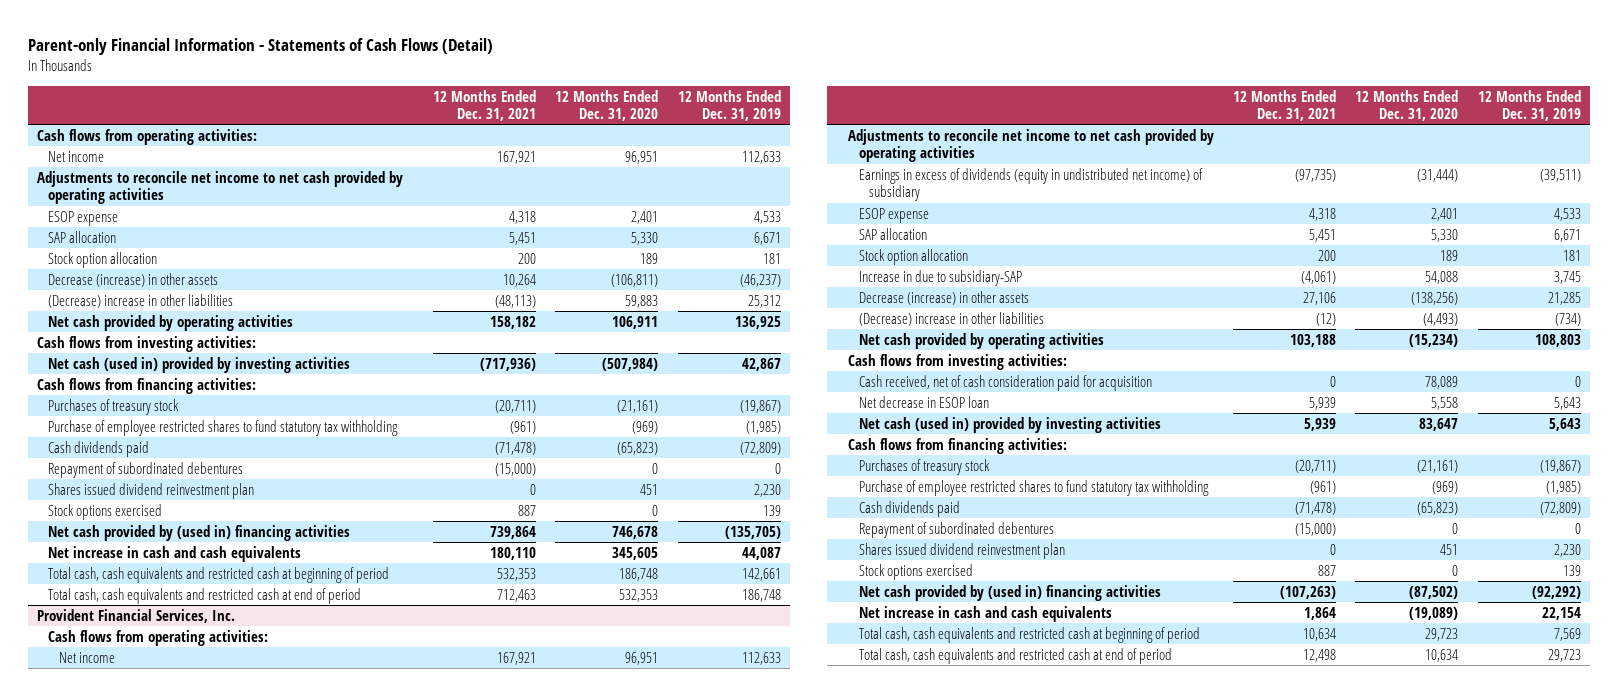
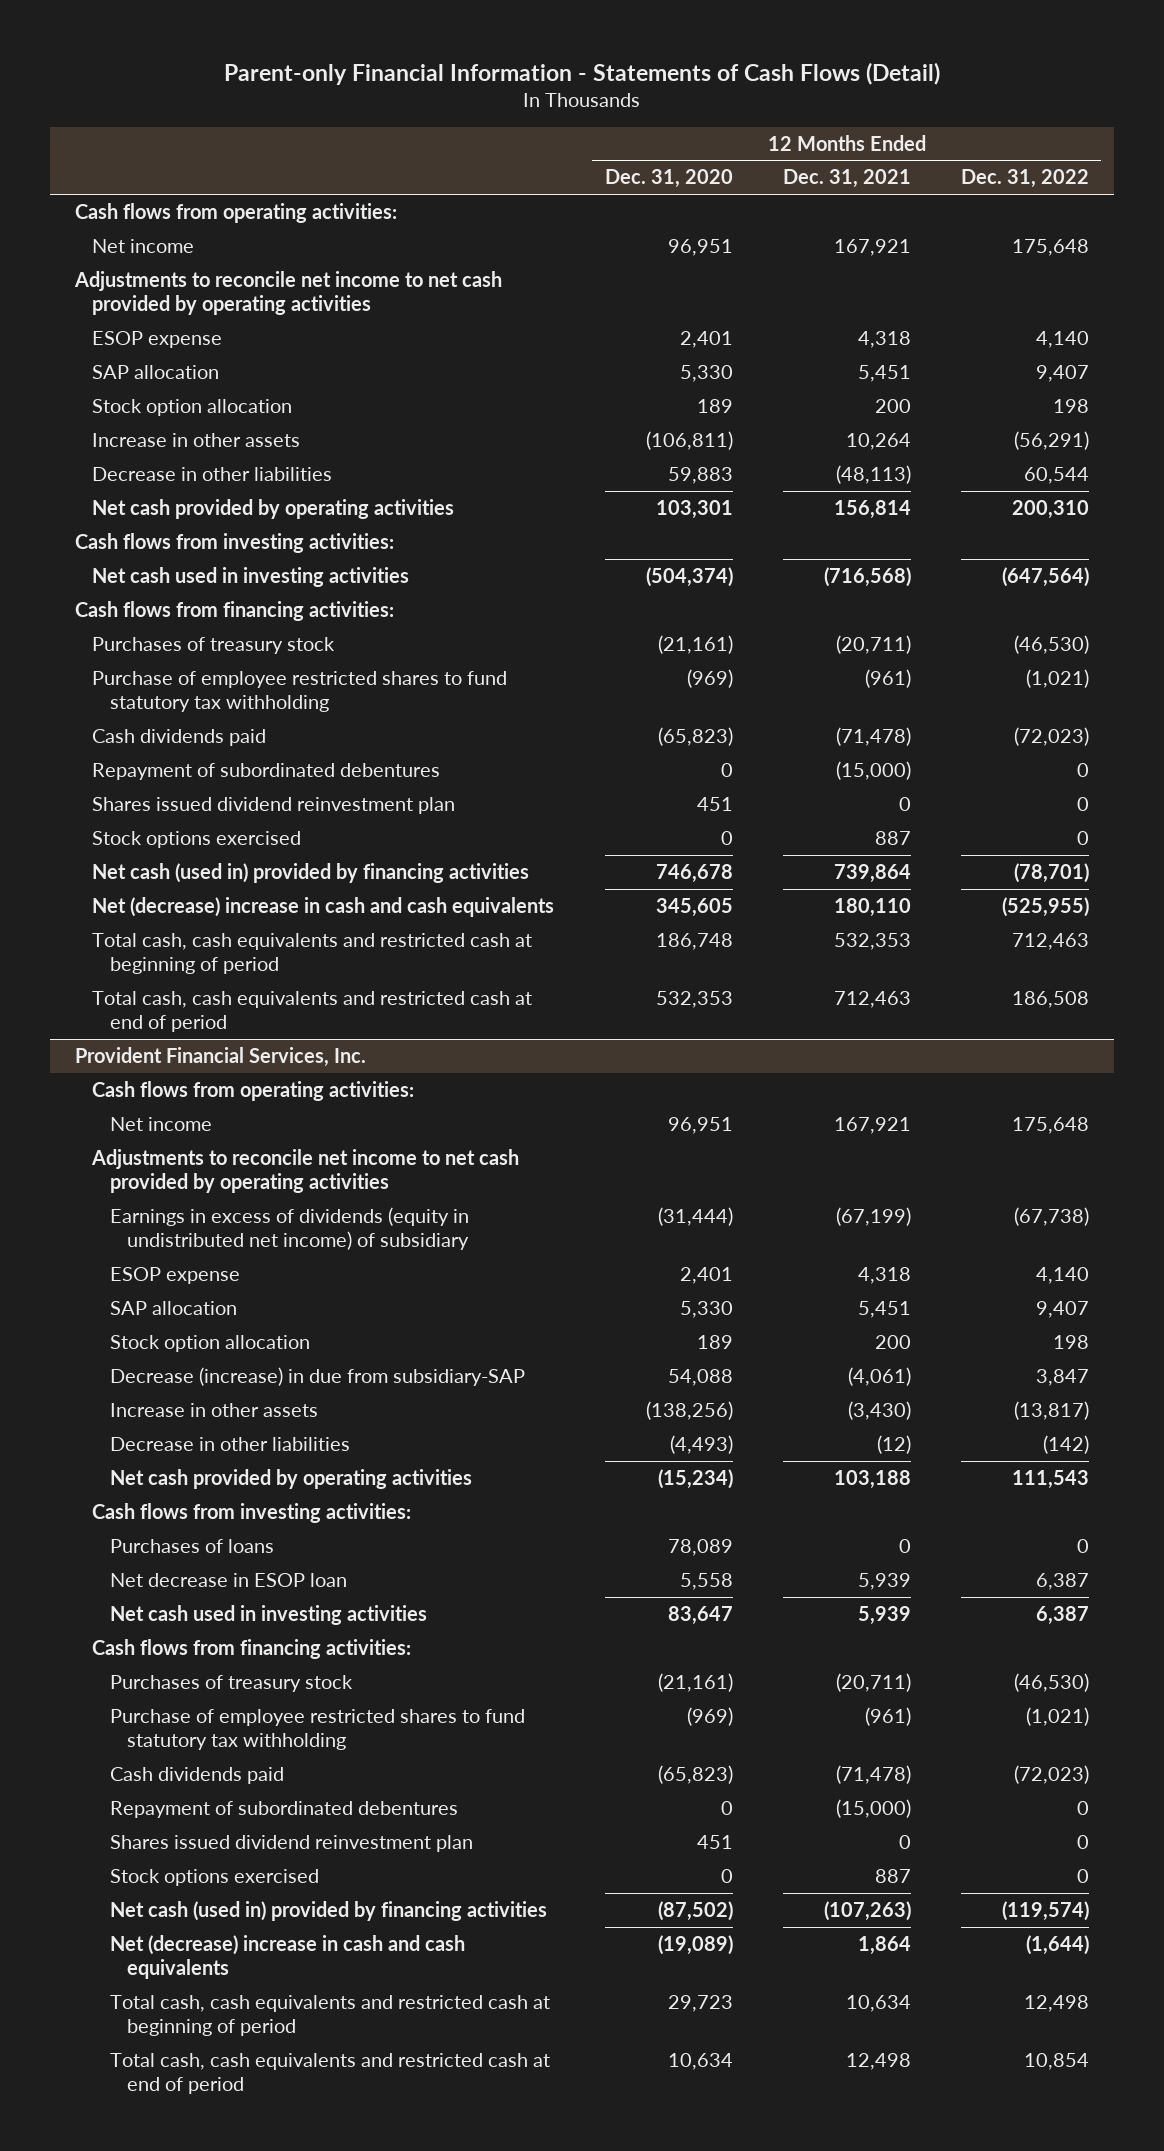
[677,89,781,121] 12 Months Ended Dec. 31, 2019 -> none
none -> [960,169,1089,189] Dec. 31, 2022
[47,272,218,287] Decrease (increase) in other assets -> [92,432,301,447] Increase in other assets
[47,293,233,308] (Decrease) increase in other liabilities -> [92,466,333,481] Decrease in other liabilities
[490,315,537,329] 158,182 -> [833,499,911,519] 156,814
[612,315,659,329] 106,911 -> [655,499,733,519] 103,301
[47,356,350,373] Net cash (used in) provided by investing activities -> [92,566,410,587] Net cash used in investing activities
[480,357,537,371] (717,936) -> [823,566,911,587] (716,568)
[602,357,659,371] (507,984) -> [645,566,733,587] (504,374)
[47,524,350,541] Net cash provided by (used in) financing activities -> [92,862,530,883] Net cash (used in) provided by financing activities
[47,545,301,562] Net increase in cash and cash equivalents -> [92,896,555,917] Net (decrease) increase in cash and cash equivalents
[1295,168,1337,182] (97,735) -> [835,1206,911,1226] (67,199)
[858,269,1022,286] Increase in due to subsidiary-SAP -> [109,1366,525,1386] Decrease (increase) in due from subsidiary-SAP
[858,290,1029,305] Decrease (increase) in other assets -> [109,1402,318,1417] Increase in other assets
[1303,291,1337,305] 27,106 -> [847,1400,911,1420] (3,430)
[858,311,1044,326] (Decrease) increase in other liabilities -> [109,1436,350,1451] Decrease in other liabilities
[858,374,1152,391] Cash received, net of cash consideration paid for acquisition -> [109,1538,274,1553] Purchases of loans
[858,416,1161,433] Net cash (used in) provided by investing activities -> [109,1604,427,1625] Net cash used in investing activities
[858,584,1161,601] Net cash provided by (used in) financing activities -> [109,1900,547,1921] Net cash (used in) provided by financing activities
[858,605,1112,622] Net increase in cash and cash equivalents -> [109,1934,465,1980] Net (decrease) increase in cash and cash equivalents

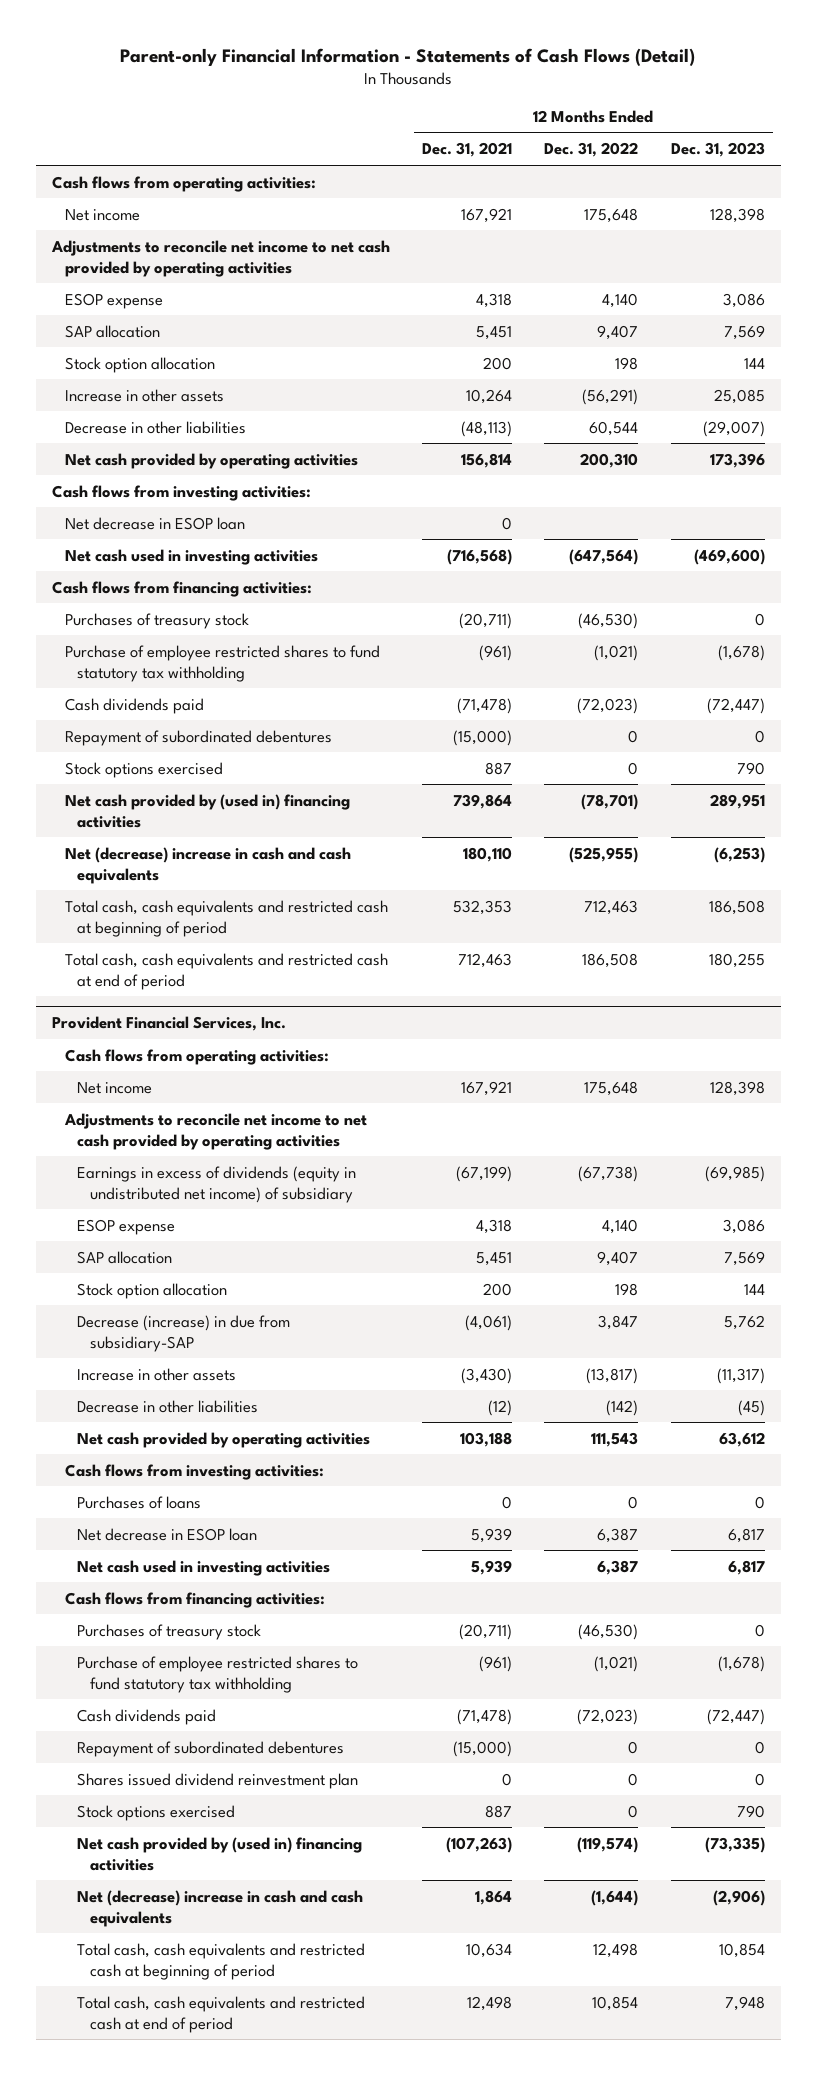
[604,169,733,189] Dec. 31, 2020 -> none
none -> [670,142,765,158] Dec. 31, 2023
none -> [64,516,245,530] Net decrease in ESOP loan
[92,796,456,814] Shares issued dividend reinvestment plan -> none
[92,862,530,883] Net cash (used in) provided by financing activities -> [64,793,350,828] Net cash provided by (used in) financing activities
[109,1900,547,1921] Net cash (used in) provided by financing activities -> [77,1836,363,1871] Net cash provided by (used in) financing activities

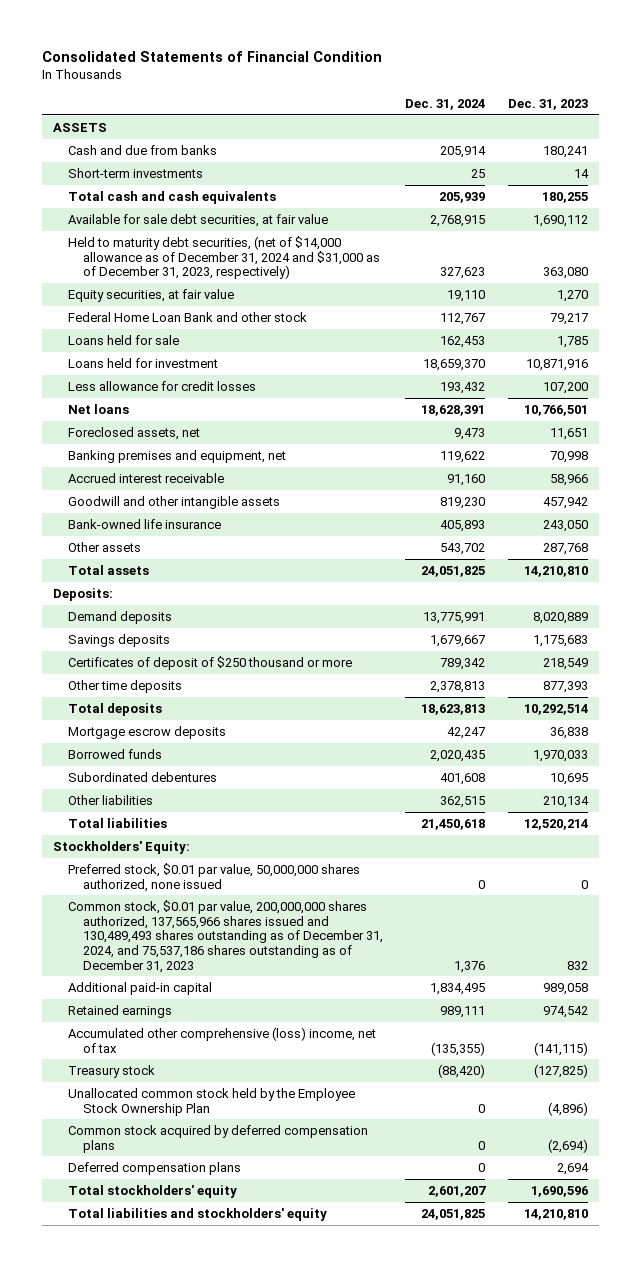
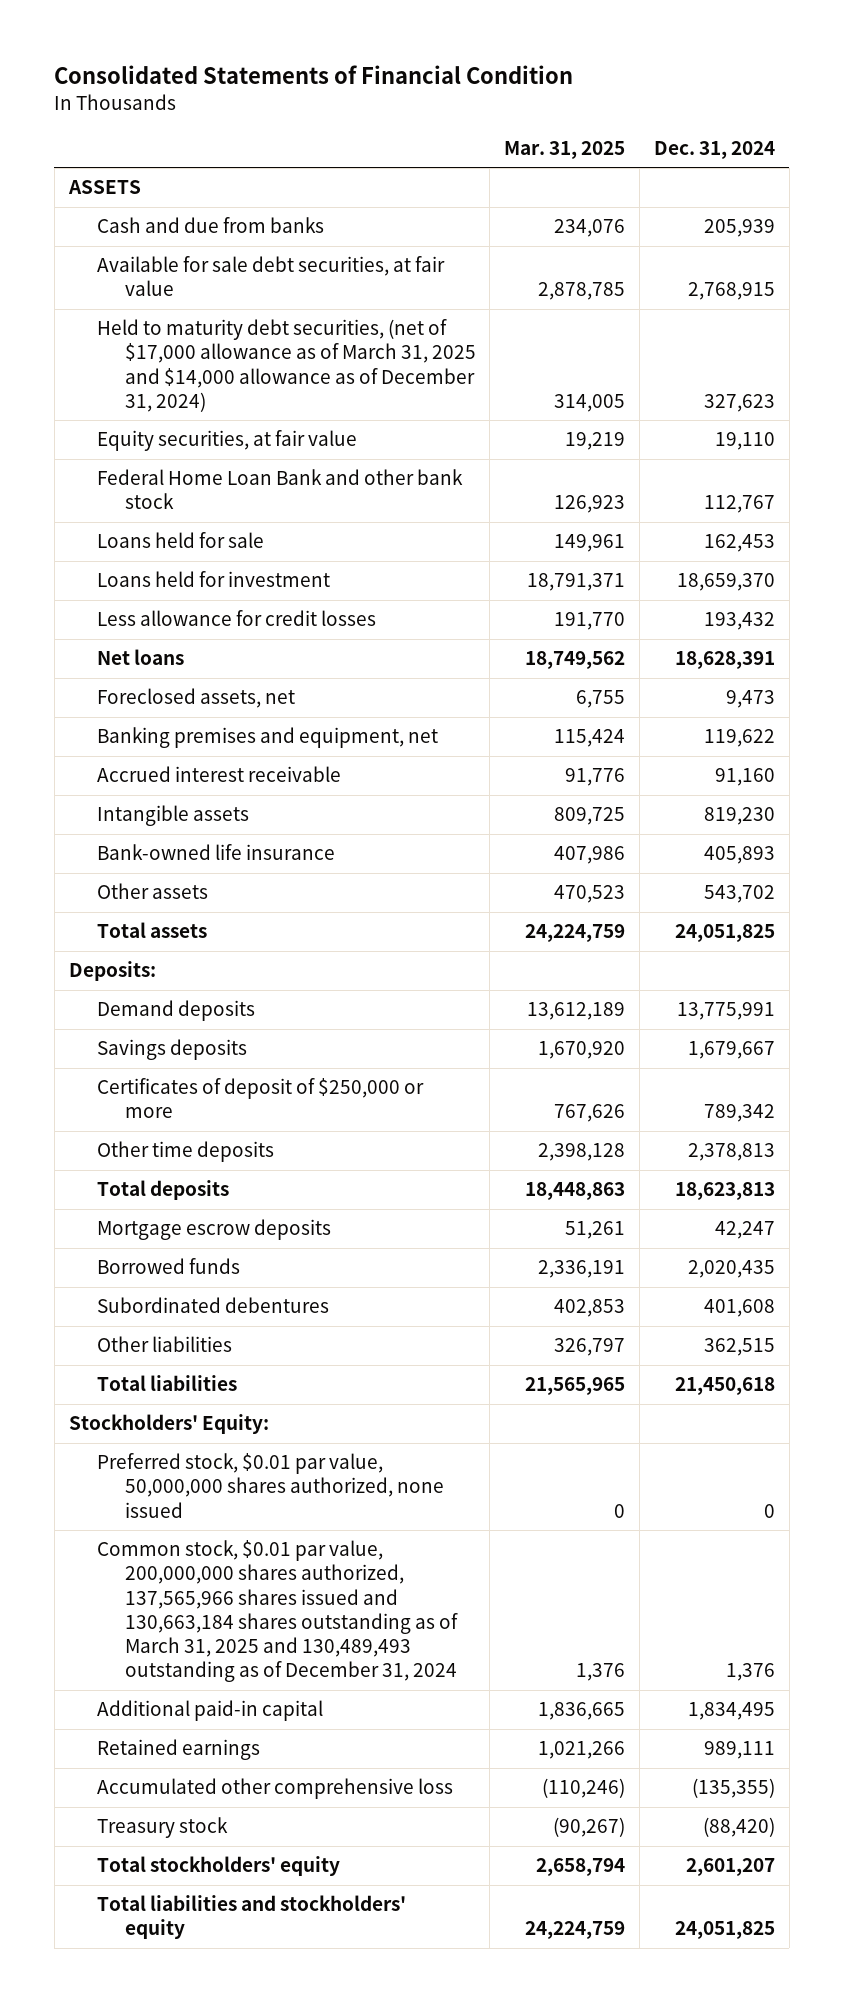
[507,99,588,111] Dec. 31, 2023 -> none
none -> [504,140,626,159] Mar. 31, 2025
[68,167,204,178] Short-term investments -> none
[68,190,277,204] Total cash and cash equivalents -> none
[440,145,487,158] 205,914 -> [703,219,775,238] 205,939
[68,235,381,280] Held to maturity debt securities, (net of $14,000 allowance as of December 31, 2024 and $31,000 as of December 31, 2023, respectively) -> [96,319,476,412] Held to maturity debt securities, (net of $17,000 allowance as of March 31, 2025 and $14,000 allowance as of December 31, 2024)
[68,311,308,322] Federal Home Loan Bank and other stock -> [96,469,463,510] Federal Home Loan Bank and other bank stock
[68,495,281,509] Goodwill and other intangible assets -> [96,805,249,827] Intangible assets
[68,655,353,670] Certificates of deposit of $250 thousand or more -> [96,1078,424,1119] Certificates of deposit of $250,000 or more
[68,899,384,973] Common stock, $0.01 par value, 200,000,000 shares authorized, 137,565,966 shares issued and 130,489,493 shares outstanding as of December 31, 2024, and 75,537,186 shares outstanding as of December 31, 2023 -> [96,1540,458,1683] Common stock, $0.01 par value, 200,000,000 shares authorized, 137,565,966 shares issued and 130,663,184 shares outstanding as of March 31, 2025 and 130,489,493 outstanding as of December 31, 2024
[68,1026,377,1053] Accumulated other comprehensive (loss) income, net of tax -> [96,1778,453,1800] Accumulated other comprehensive loss
[68,1087,356,1116] Unallocated common stock held by the Employee Stock Ownership Plan -> none
[68,1124,369,1153] Common stock acquired by deferred compensation plans -> none
[68,1161,242,1175] Deferred compensation plans -> none

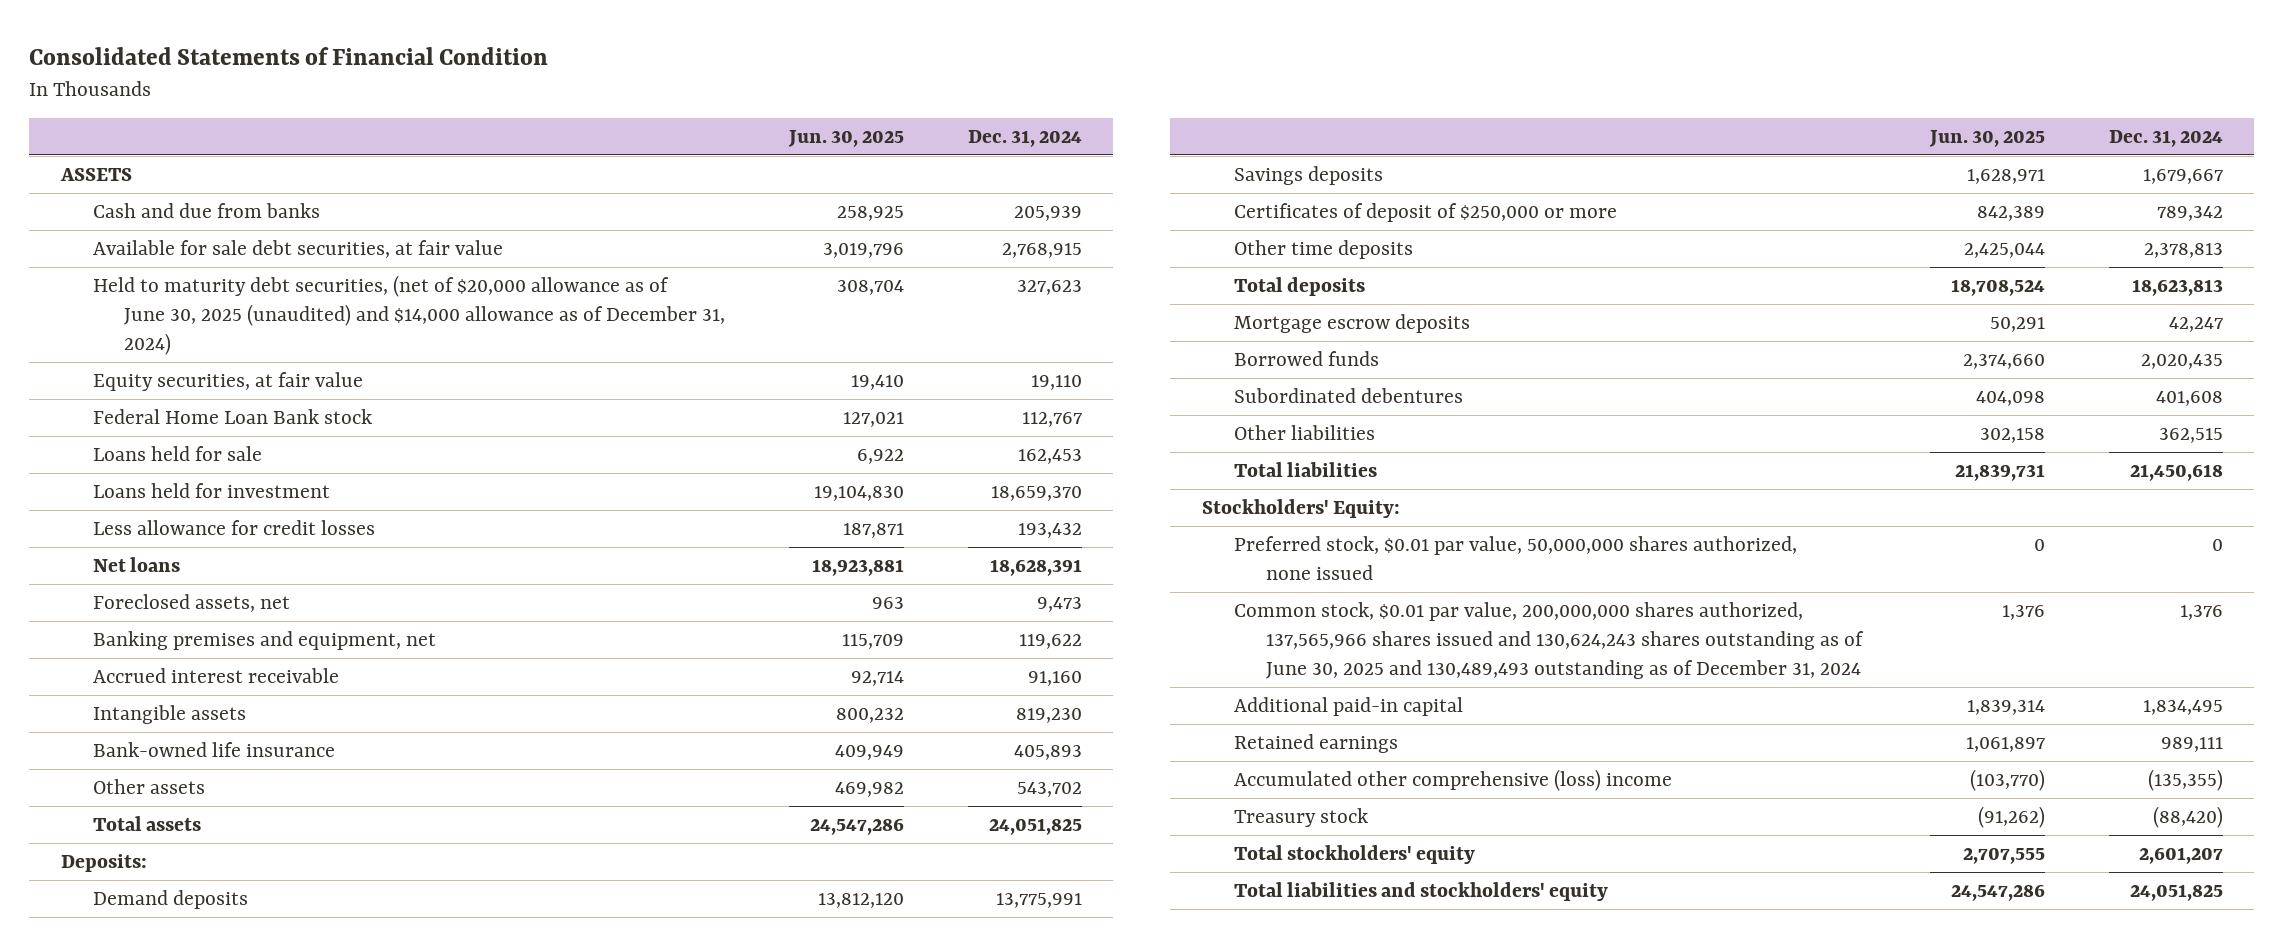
[504,140,626,159] Mar. 31, 2025 -> none
none -> [787,130,904,148] Jun. 30, 2025
[96,319,476,412] Held to maturity debt securities, (net of $17,000 allowance as of March 31, 2025 and $14,000 allowance as of December 31, 2024) -> [92,274,726,356] Held to maturity debt securities, (net of $20,000 allowance as of June 30, 2025 (unaudited) and $14,000 allowance as of December 31, 2024)
[96,469,463,510] Federal Home Loan Bank and other bank stock -> [92,408,372,424] Federal Home Loan Bank stock
[96,1540,458,1683] Common stock, $0.01 par value, 200,000,000 shares authorized, 137,565,966 shares issued and 130,663,184 shares outstanding as of March 31, 2025 and 130,489,493 outstanding as of December 31, 2024 -> [1233,601,1864,680] Common stock, $0.01 par value, 200,000,000 shares authorized, 137,565,966 shares issued and 130,624,243 shares outstanding as of June 30, 2025 and 130,489,493 outstanding as of December 31, 2024
[96,1778,453,1800] Accumulated other comprehensive loss -> [1233,768,1672,791] Accumulated other comprehensive (loss) income

